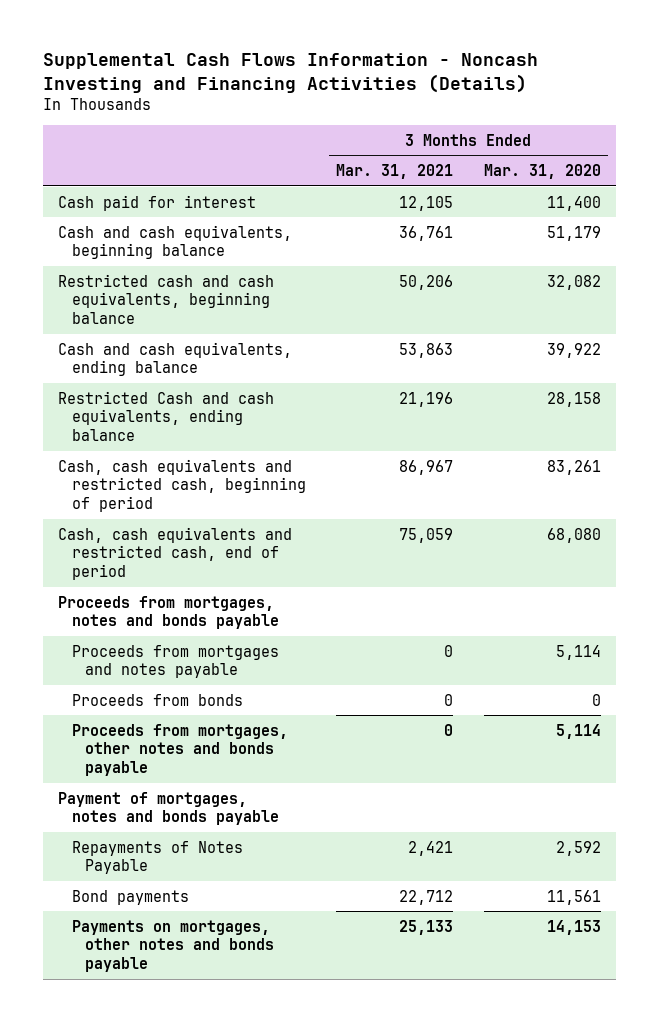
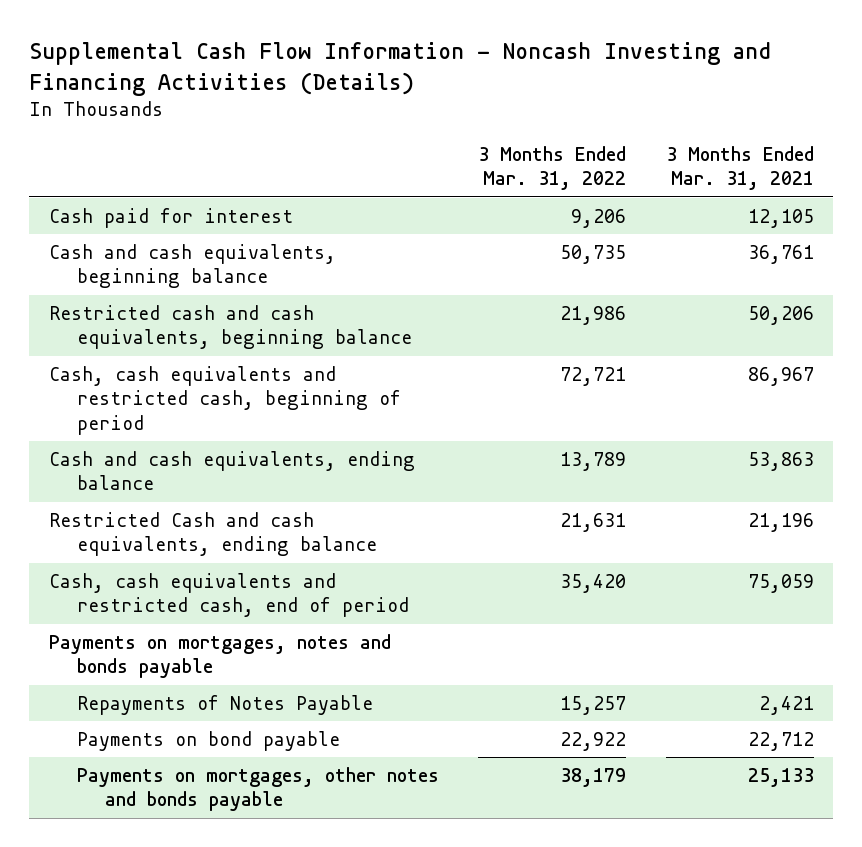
[42,53,538,93] Supplemental Cash Flows Information - Noncash Investing and Financing Activities (Details) -> [28,42,771,96] Supplemental Cash Flow Information - Noncash Investing and Financing Activities (Details)
[483,163,601,179] Mar. 31, 2020 -> none
none -> [478,145,627,191] 3 Months Ended Mar. 31, 2022
[58,458,306,513] Cash, cash equivalents and restricted cash, beginning of period -> [48,365,402,435] Cash, cash equivalents and restricted cash, beginning of period
[58,595,279,630] Proceeds from mortgages, notes and bonds payable -> none
[71,644,279,679] Proceeds from mortgages and notes payable -> none
[71,693,243,706] Proceeds from bonds -> none
[71,723,288,777] Proceeds from mortgages, other notes and bonds payable -> none
[58,791,279,826] Payment of mortgages, notes and bonds payable -> [48,633,391,679] Payments on mortgages, notes and bonds payable
[71,889,189,905] Bond payments -> [77,730,341,751] Payments on bond payable

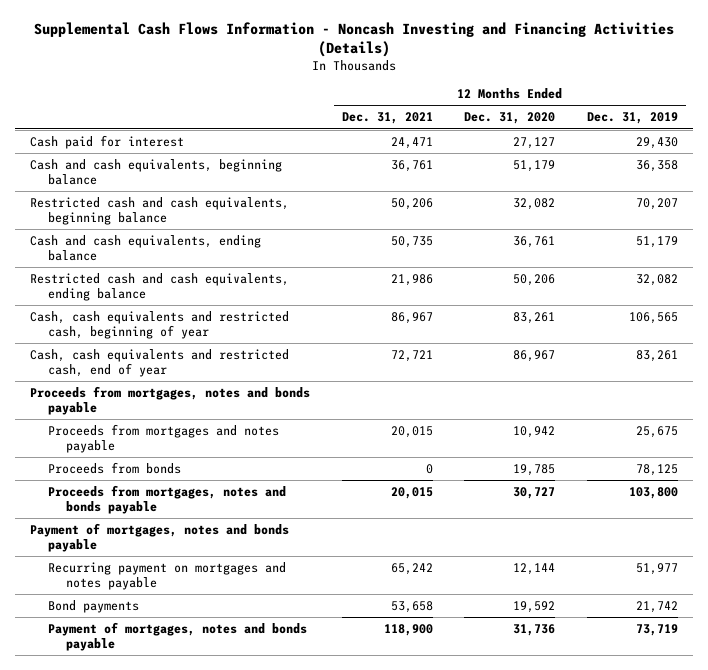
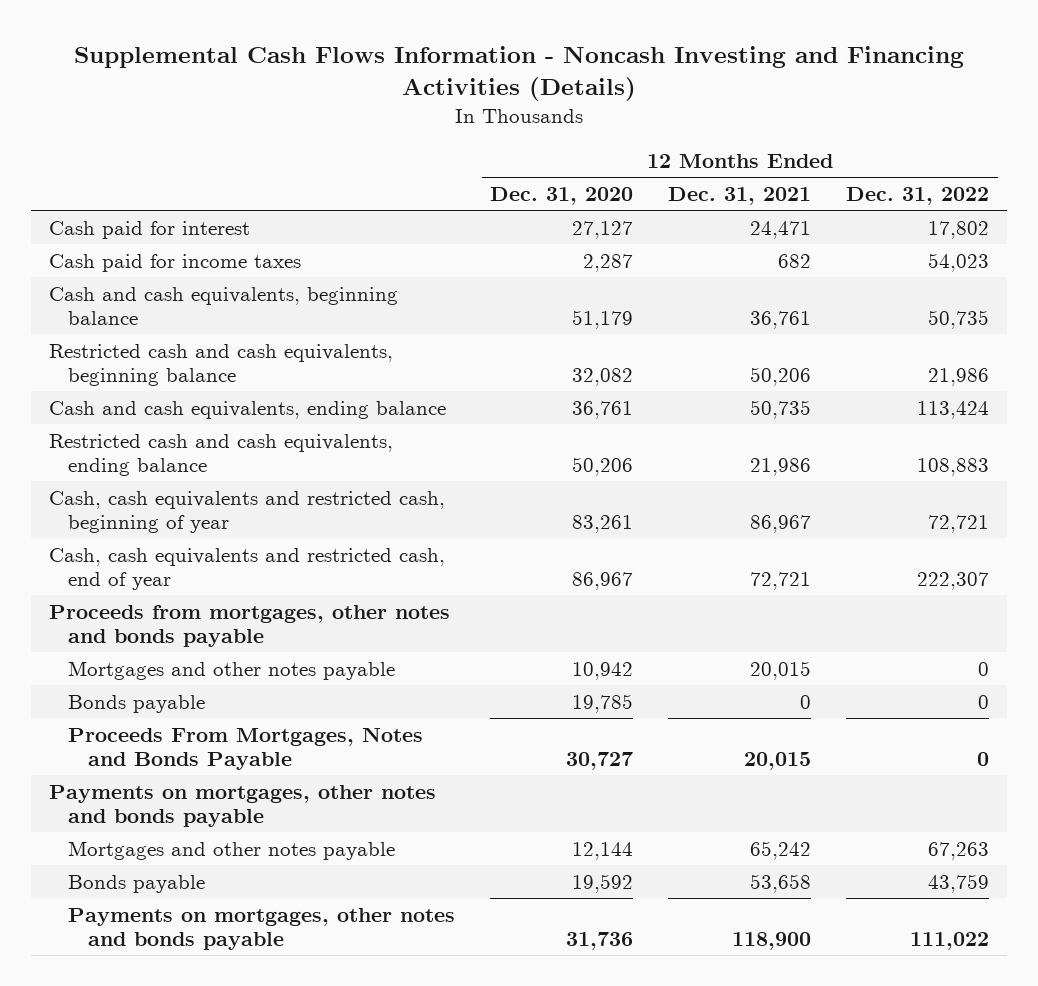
[586,112,678,125] Dec. 31, 2019 -> none
none -> [846,186,990,205] Dec. 31, 2022
none -> [48,253,301,272] Cash paid for income taxes
[30,385,311,415] Proceeds from mortgages, notes and bonds payable -> [48,604,450,647] Proceeds from mortgages, other notes and bonds payable
[47,423,279,453] Proceeds from mortgages and notes payable -> [68,660,396,680] Mortgages and other notes payable
[47,461,181,474] Proceeds from bonds -> [68,694,206,713] Bonds payable
[47,484,286,514] Proceeds from mortgages, notes and bonds payable -> [68,726,424,770] Proceeds From Mortgages, Notes and Bonds Payable
[30,522,290,552] Payment of mortgages, notes and bonds payable -> [48,784,436,827] Payments on mortgages, other notes and bonds payable
[47,561,286,590] Recurring payment on mortgages and notes payable -> [68,840,396,860] Mortgages and other notes payable
[47,599,139,613] Bond payments -> [68,874,206,893] Bonds payable
[47,621,307,651] Payment of mortgages, notes and bonds payable -> [68,907,456,950] Payments on mortgages, other notes and bonds payable

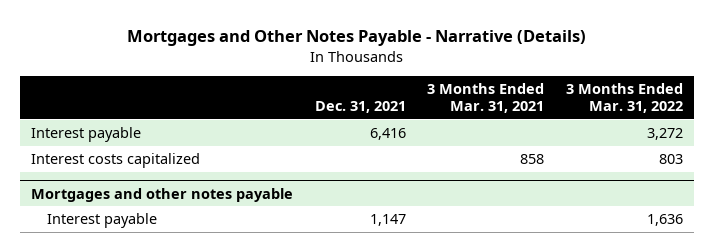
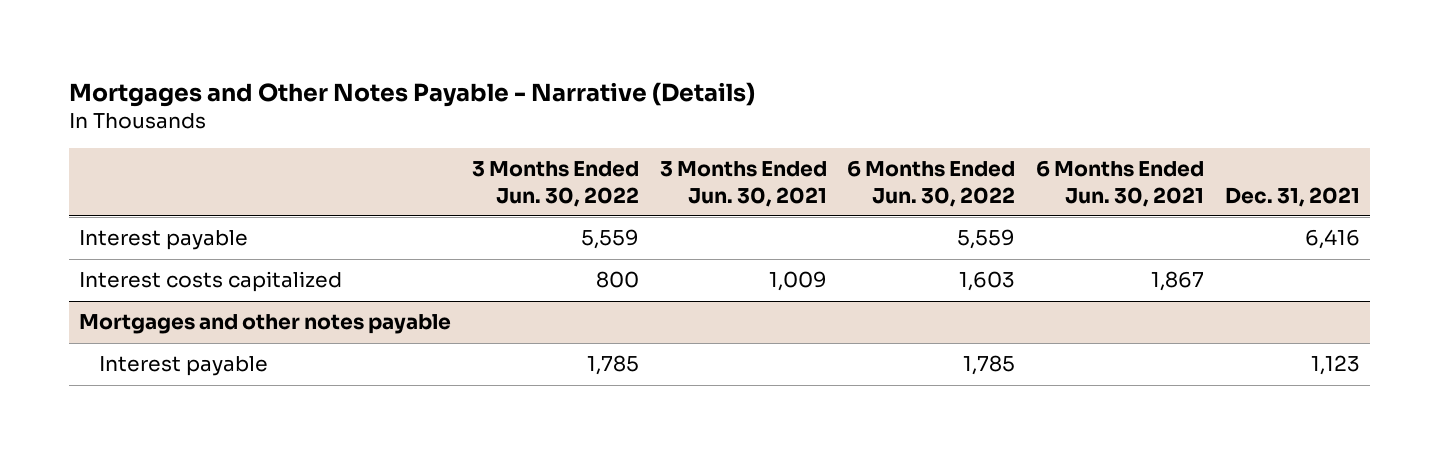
[427,83,545,114] 3 Months Ended Mar. 31, 2021 -> none
[566,83,684,114] 3 Months Ended Mar. 31, 2022 -> none
none -> [472,161,640,207] 3 Months Ended Jun. 30, 2022
none -> [659,161,827,207] 3 Months Ended Jun. 30, 2021
none -> [847,160,1016,207] 6 Months Ended Jun. 30, 2022
none -> [1036,160,1205,207] 6 Months Ended Jun. 30, 2021
[369,214,406,227] 1,147 -> [1310,355,1360,376] 1,123

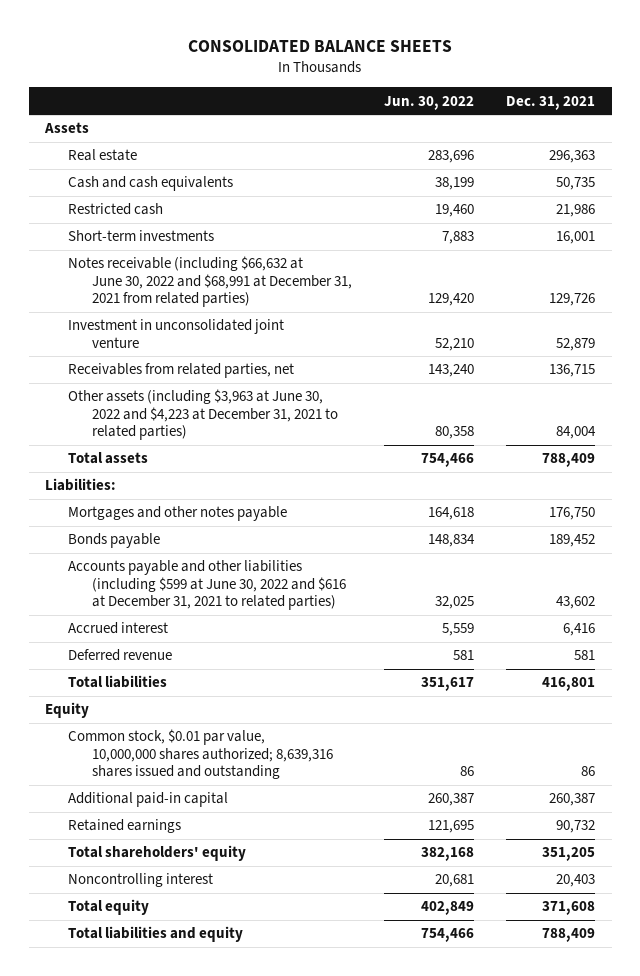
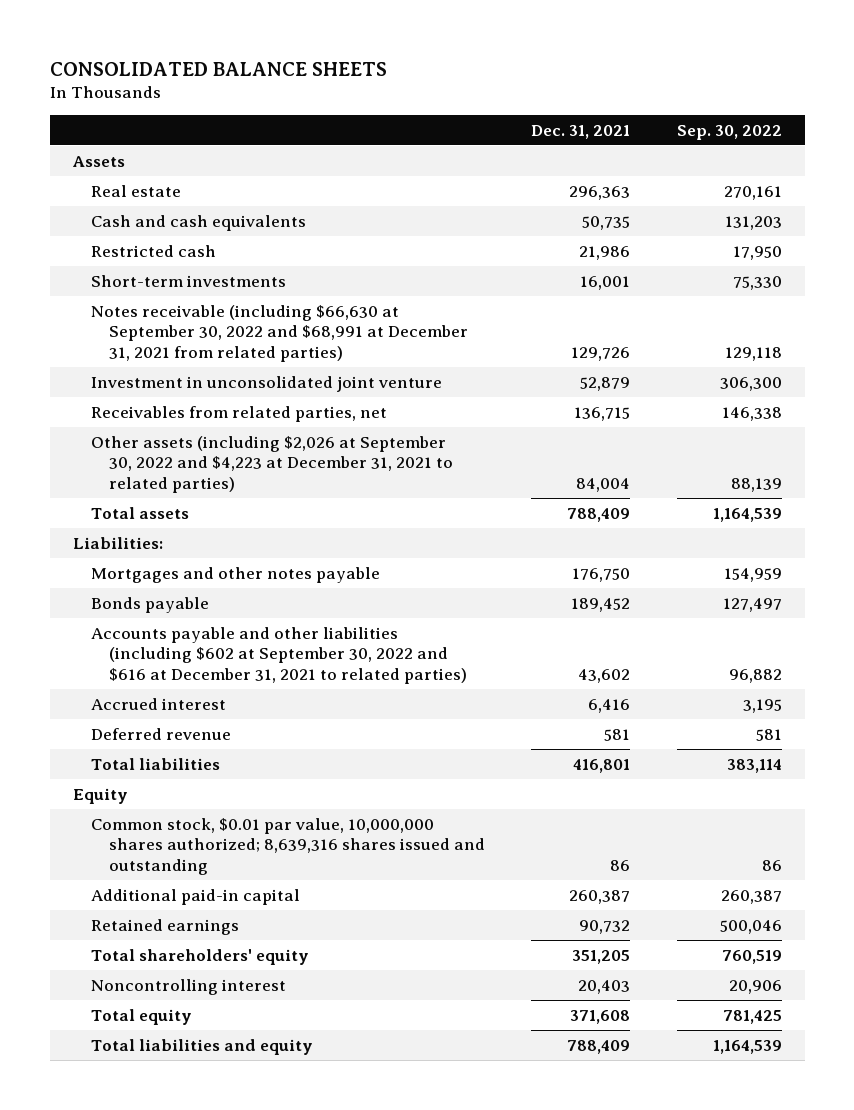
[384,95,475,110] Jun. 30, 2022 -> none
none -> [676,124,782,140] Sep. 30, 2022
[68,256,352,308] Notes receivable (including $66,632 at June 30, 2022 and $68,991 at December 31, 2021 from related parties) -> [90,304,469,363] Notes receivable (including $66,630 at September 30, 2022 and $68,991 at December 31, 2021 from related parties)
[68,389,338,441] Other assets (including $3,963 at June 30, 2022 and $4,223 at December 31, 2021 to related parties) -> [90,435,454,494] Other assets (including $2,026 at September 30, 2022 and $4,223 at December 31, 2021 to related parties)
[68,560,346,611] Accounts payable and other liabilities (including $599 at June 30, 2022 and $616 at December 31, 2021 to related parties) -> [90,626,468,685] Accounts payable and other liabilities (including $602 at September 30, 2022 and $616 at December 31, 2021 to related parties)

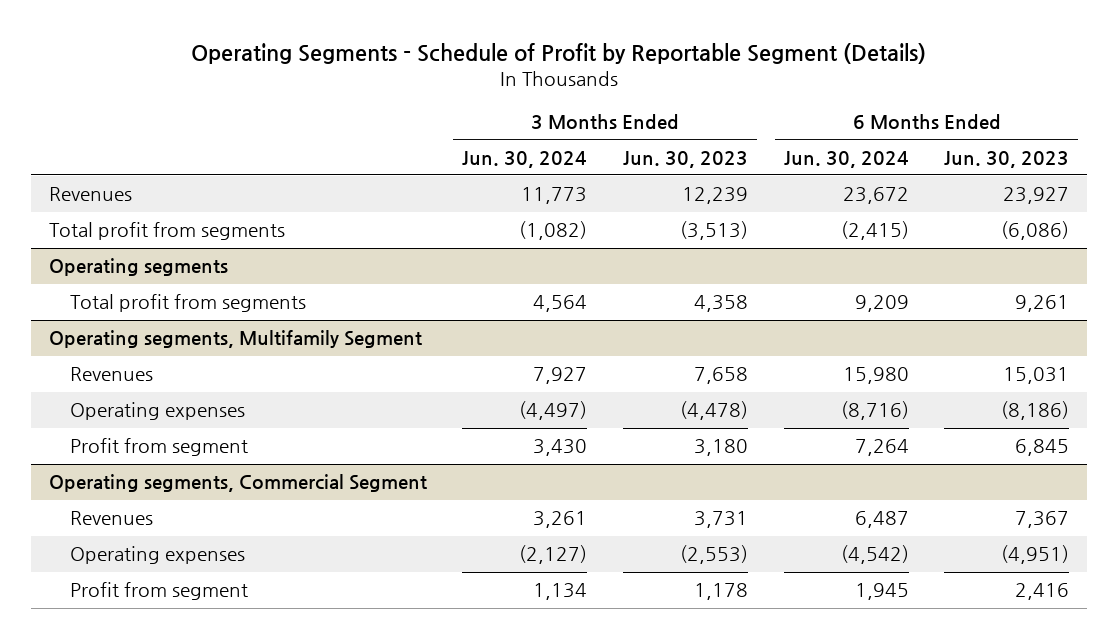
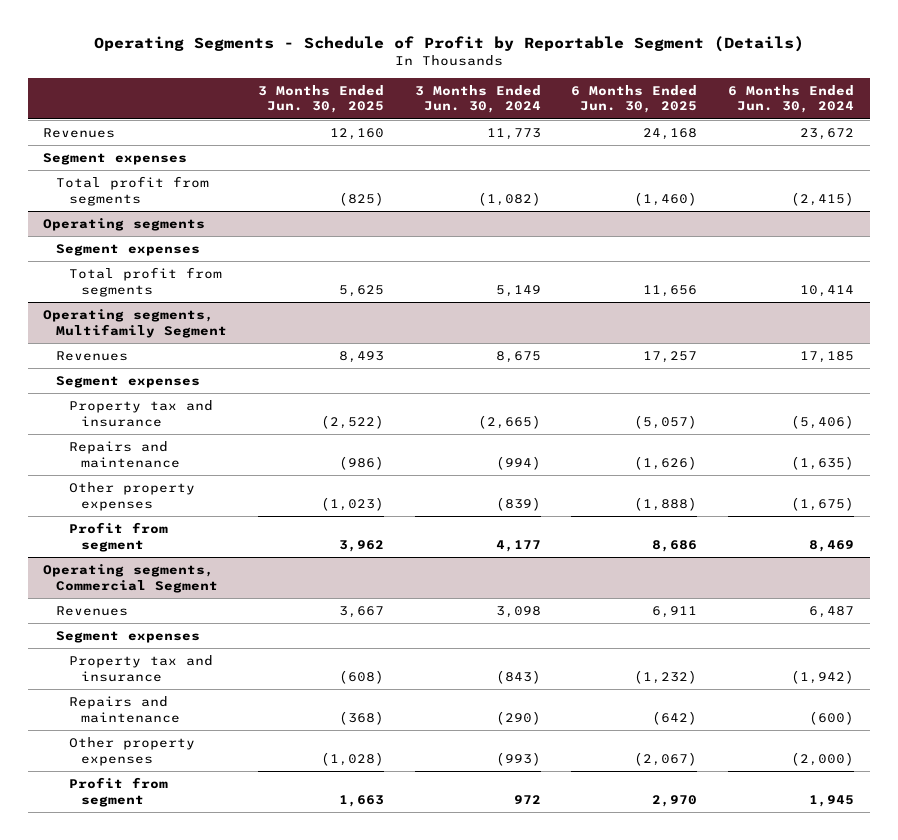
[622,150,748,168] Jun. 30, 2023 -> none
[944,150,1070,168] Jun. 30, 2023 -> none
none -> [257,84,384,114] 3 Months Ended Jun. 30, 2025
none -> [571,84,698,114] 6 Months Ended Jun. 30, 2025
none -> [43,153,188,166] Segment expenses
none -> [56,244,201,257] Segment expenses
[533,295,588,313] 4,564 -> [495,284,541,297] 5,149
[854,295,909,313] 9,209 -> [800,284,855,297] 10,414
[69,402,245,421] Operating expenses -> none
[533,367,588,385] 7,927 -> [495,351,541,364] 8,675
[842,367,909,385] 15,980 -> [800,351,855,364] 17,185
none -> [56,376,201,389] Segment expenses
none -> [68,400,213,427] Property tax and insurance
none -> [68,441,181,468] Repairs and maintenance
none -> [68,482,195,511] Other property expenses
[533,439,588,457] 3,430 -> [495,539,541,552] 4,177
[854,439,909,457] 7,264 -> [809,539,855,552] 8,469
[69,546,245,565] Operating expenses -> none
[533,511,588,529] 3,261 -> [495,606,541,619] 3,098
none -> [56,631,201,644] Segment expenses
none -> [68,655,213,682] Property tax and insurance
none -> [68,696,181,723] Repairs and maintenance
none -> [68,737,195,766] Other property expenses
[533,583,588,601] 1,134 -> [513,794,541,804] 972

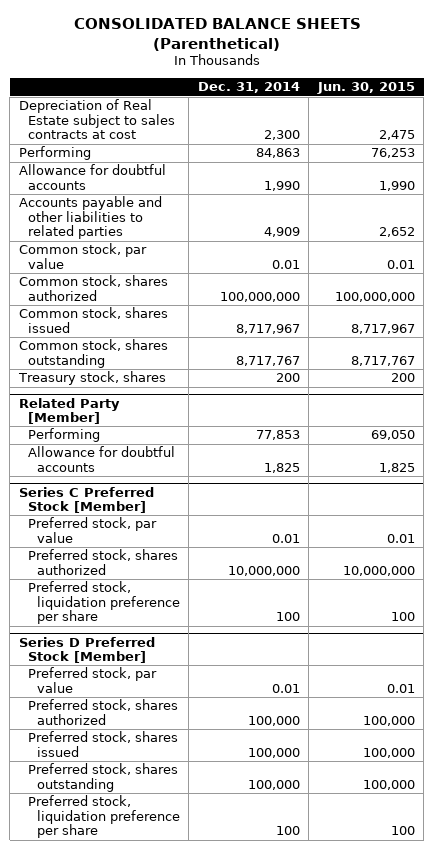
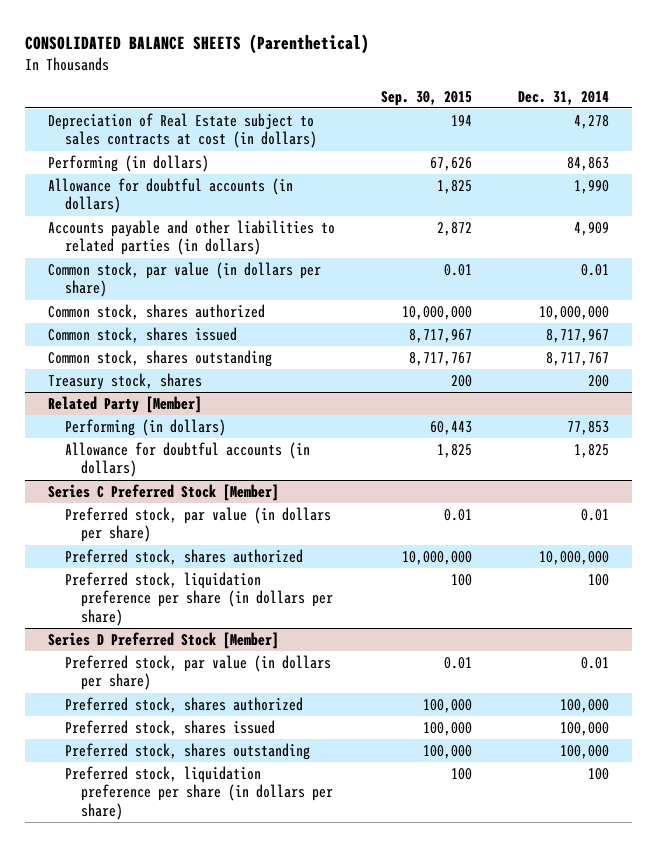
[316,82,415,95] Jun. 30, 2015 -> none
none -> [380,90,472,106] Sep. 30, 2015
[18,99,175,140] Depreciation of Real Estate subject to sales contracts at cost -> [48,112,317,149] Depreciation of Real Estate subject to sales contracts at cost (in dollars)
[263,130,300,141] 2,300 -> [573,114,609,129] 4,278
[18,146,91,161] Performing -> [48,154,210,172] Performing (in dollars)
[18,164,166,190] Allowance for doubtful accounts -> [48,177,294,214] Allowance for doubtful accounts (in dollars)
[18,196,162,240] Accounts payable and other liabilities to related parties -> [48,219,336,256] Accounts payable and other liabilities to related parties (in dollars)
[18,243,147,269] Common stock, par value -> [48,261,322,298] Common stock, par value (in dollars per share)
[219,291,300,302] 100,000,000 -> [538,305,609,320] 10,000,000
[27,428,100,443] Performing -> [64,418,226,436] Performing (in dollars)
[27,446,175,472] Allowance for doubtful accounts -> [64,441,310,478] Allowance for doubtful accounts (in dollars)
[27,517,157,543] Preferred stock, par value -> [64,506,331,543] Preferred stock, par value (in dollars per share)
[27,581,180,625] Preferred stock, liquidation preference per share -> [64,571,334,627] Preferred stock, liquidation preference per share (in dollars per share)
[27,667,157,693] Preferred stock, par value -> [64,654,331,691] Preferred stock, par value (in dollars per share)
[27,795,180,839] Preferred stock, liquidation preference per share -> [64,765,334,821] Preferred stock, liquidation preference per share (in dollars per share)

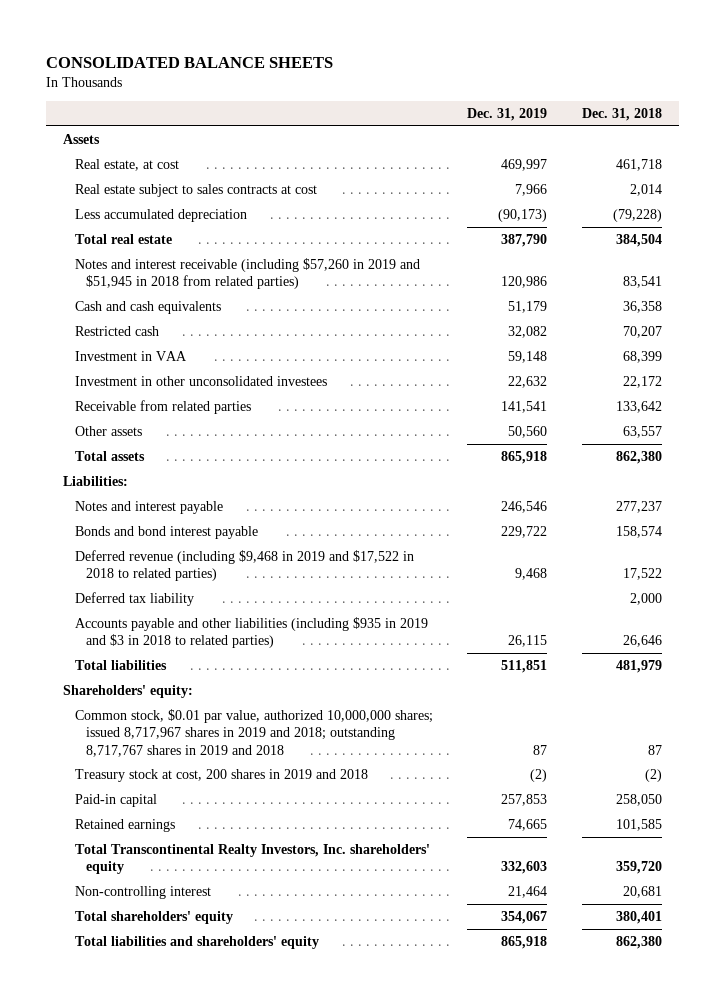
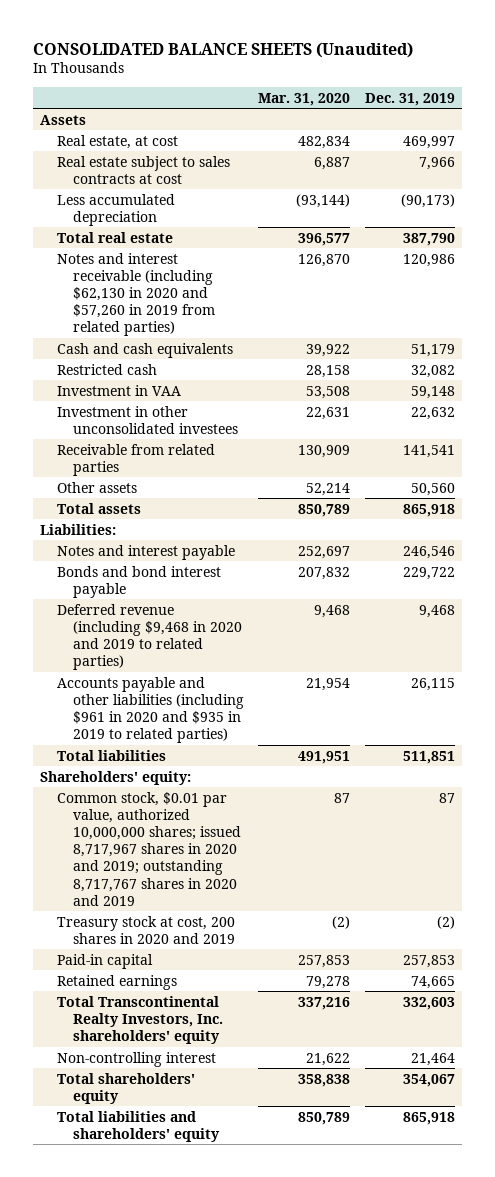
[45,56,333,68] CONSOLIDATED BALANCE SHEETS -> [33,41,414,58] CONSOLIDATED BALANCE SHEETS (Unaudited)
[581,108,662,122] Dec. 31, 2018 -> none
none -> [258,92,351,106] Mar. 31, 2020
[74,257,420,290] Notes and interest receivable (including $57,260 in 2019 and $51,945 in 2018 from related parties) -> [56,252,215,337] Notes and interest receivable (including $62,130 in 2020 and $57,260 in 2019 from related parties)
[74,591,194,606] Deferred tax liability -> none
[74,549,414,582] Deferred revenue (including $9,468 in 2019 and $17,522 in 2018 to related parties) -> [56,603,242,671] Deferred revenue (including $9,468 in 2020 and 2019 to related parties)
[74,616,428,649] Accounts payable and other liabilities (including $935 in 2019 and $3 in 2018 to related parties) -> [56,676,244,744] Accounts payable and other liabilities (including $961 in 2020 and $935 in 2019 to related parties)
[74,708,433,757] Common stock, $0.01 par value, authorized 10,000,000 shares; issued 8,717,967 shares in 2019 and 2018; outstanding 8,717,767 shares in 2019 and 2018 -> [56,791,241,906] Common stock, $0.01 par value, authorized 10,000,000 shares; issued 8,717,967 shares in 2020 and 2019; outstanding 8,717,767 shares in 2020 and 2019
[74,768,368,782] Treasury stock at cost, 200 shares in 2019 and 2018 -> [56,915,235,944] Treasury stock at cost, 200 shares in 2020 and 2019

